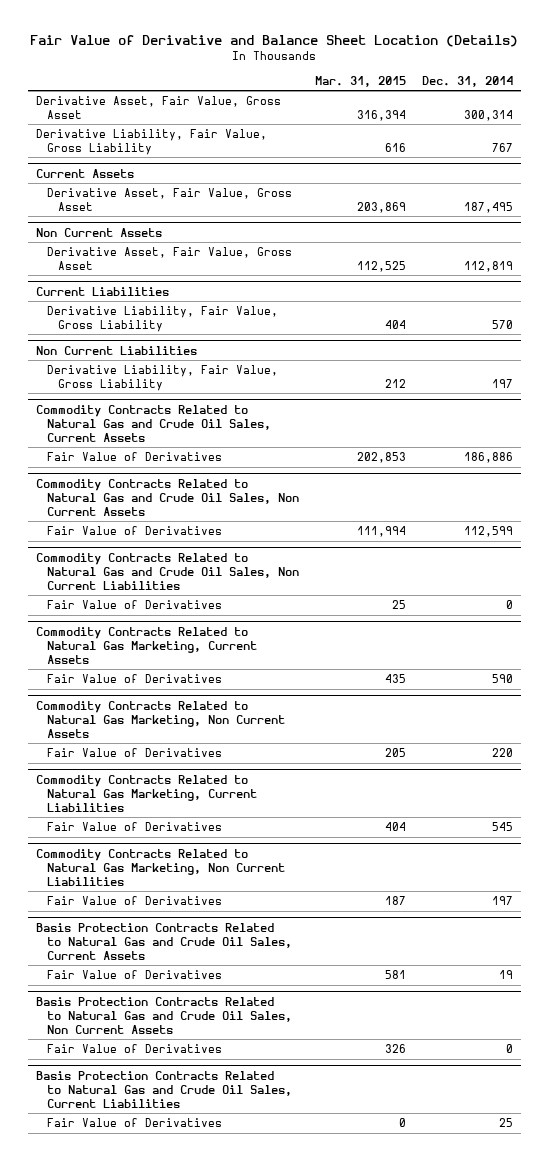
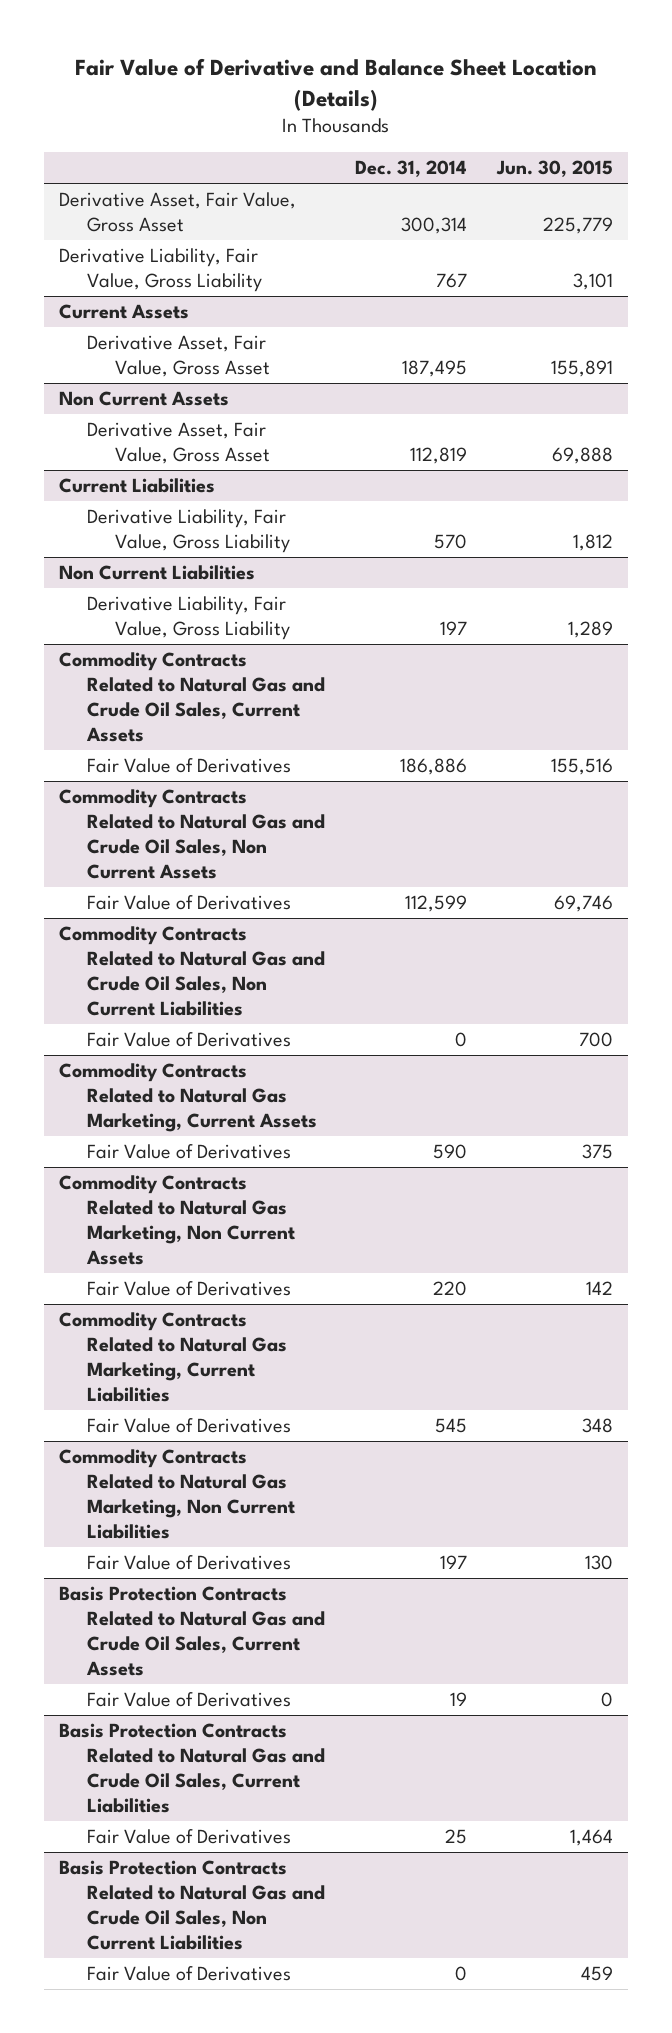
[314,75,406,87] Mar. 31, 2015 -> none
none -> [496,160,614,178] Jun. 30, 2015
[35,996,292,1034] Basis Protection Contracts Related to Natural Gas and Crude Oil Sales, Non Current Assets -> none
[46,1043,222,1053] Fair Value of Derivatives -> none
none -> [58,1859,325,1951] Basis Protection Contracts Related to Natural Gas and Crude Oil Sales, Non Current Liabilities
none -> [86,1965,291,1981] Fair Value of Derivatives

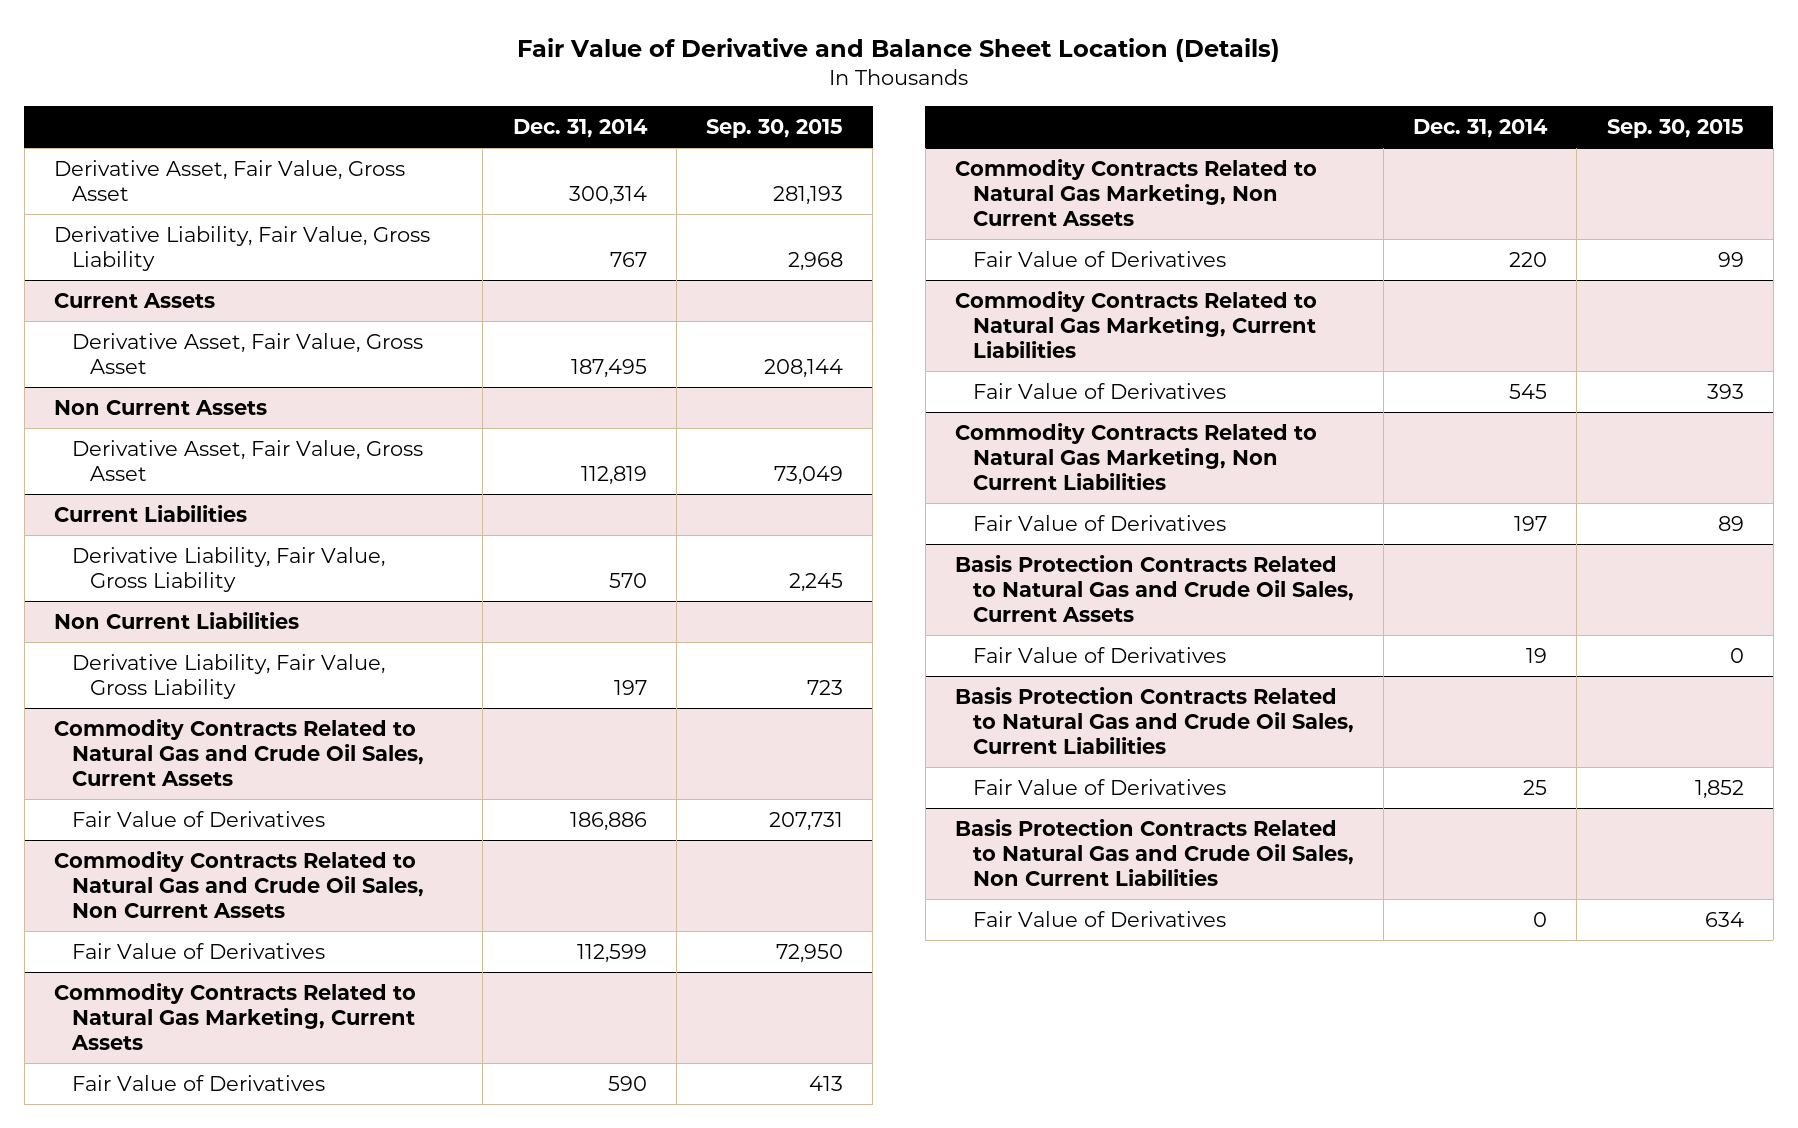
[496,160,614,178] Jun. 30, 2015 -> none
none -> [705,118,843,138] Sep. 30, 2015
[58,925,325,1017] Commodity Contracts Related to Natural Gas and Crude Oil Sales, Non Current Liabilities -> none
[86,1031,291,1047] Fair Value of Derivatives -> none

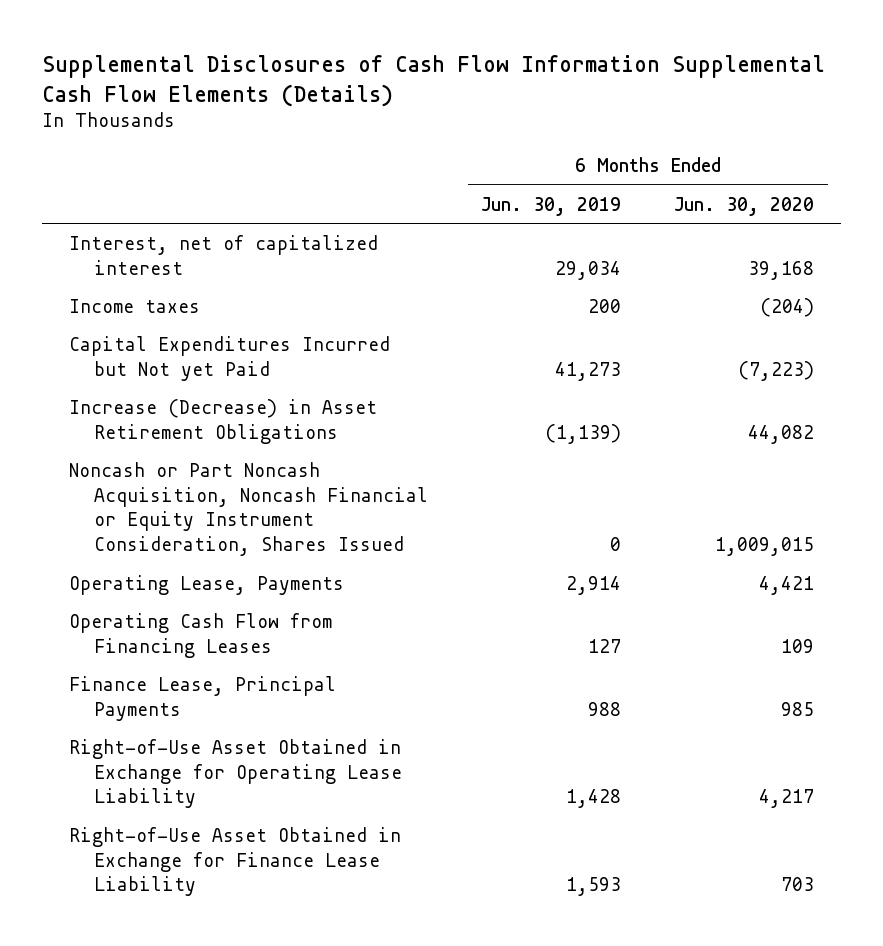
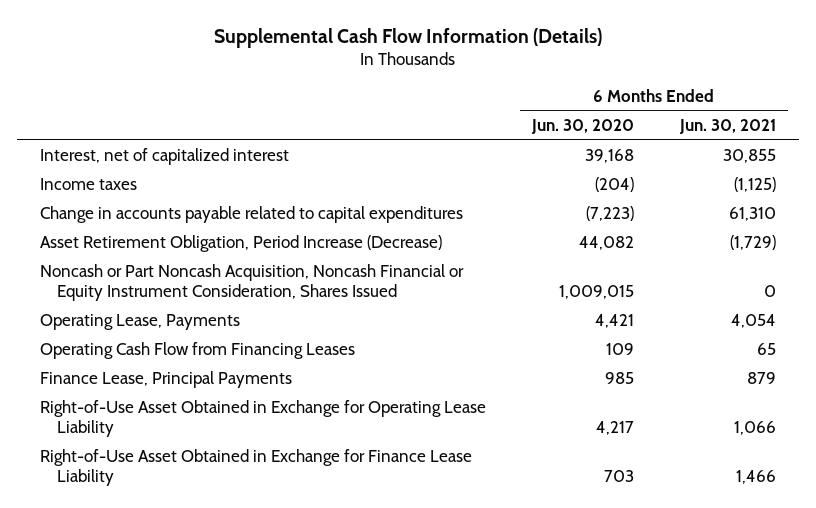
[42,54,826,107] Supplemental Disclosures of Cash Flow Information Supplemental Cash Flow Elements (Details) -> [213,27,602,48] Supplemental Cash Flow Information (Details)
[481,196,622,216] Jun. 30, 2019 -> none
none -> [679,119,777,135] Jun. 30, 2021
[68,335,390,381] Capital Expenditures Incurred but Not yet Paid -> [39,206,463,224] Change in accounts payable related to capital expenditures
[68,398,377,444] Increase (Decrease) in Asset Retirement Obligations -> [39,235,442,253] Asset Retirement Obligation, Period Increase (Decrease)

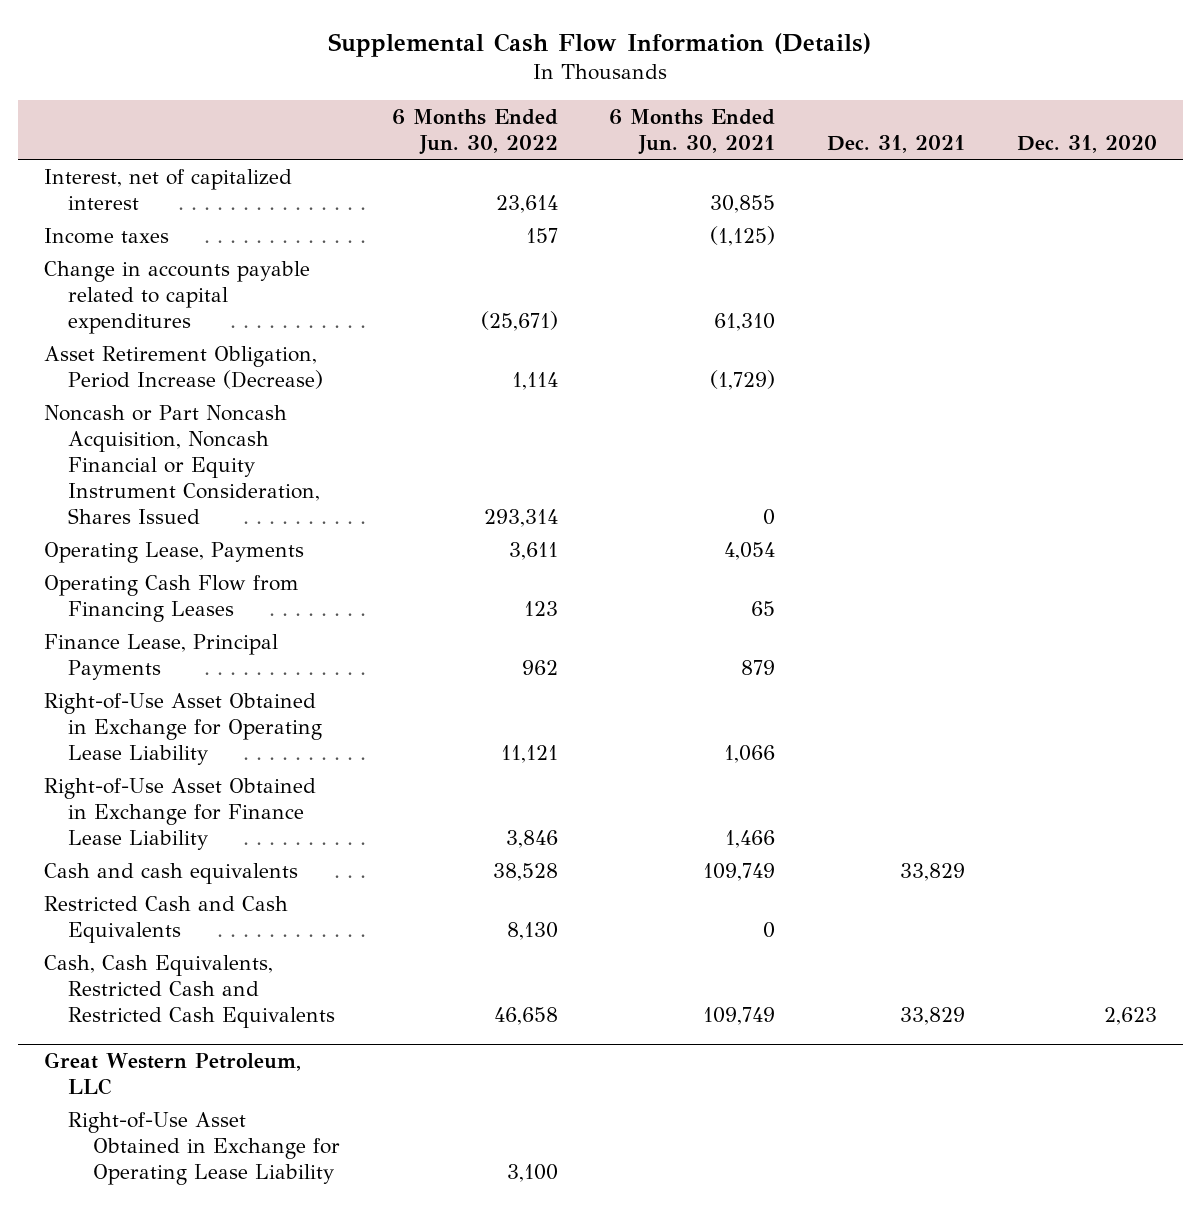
[530,119,634,135] Jun. 30, 2020 -> none
none -> [391,109,558,156] 6 Months Ended Jun. 30, 2022
none -> [826,135,965,154] Dec. 31, 2021
none -> [1016,135,1157,154] Dec. 31, 2020
none -> [43,862,298,884] Cash and cash equivalents
none -> [43,895,288,943] Restricted Cash and Cash Equivalents
none -> [43,954,336,1028] Cash, Cash Equivalents, Restricted Cash and Restricted Cash Equivalents
none -> [43,1051,301,1095] Great Western Petroleum, LLC
none -> [68,1111,340,1185] Right-of-Use Asset Obtained in Exchange for Operating Lease Liability

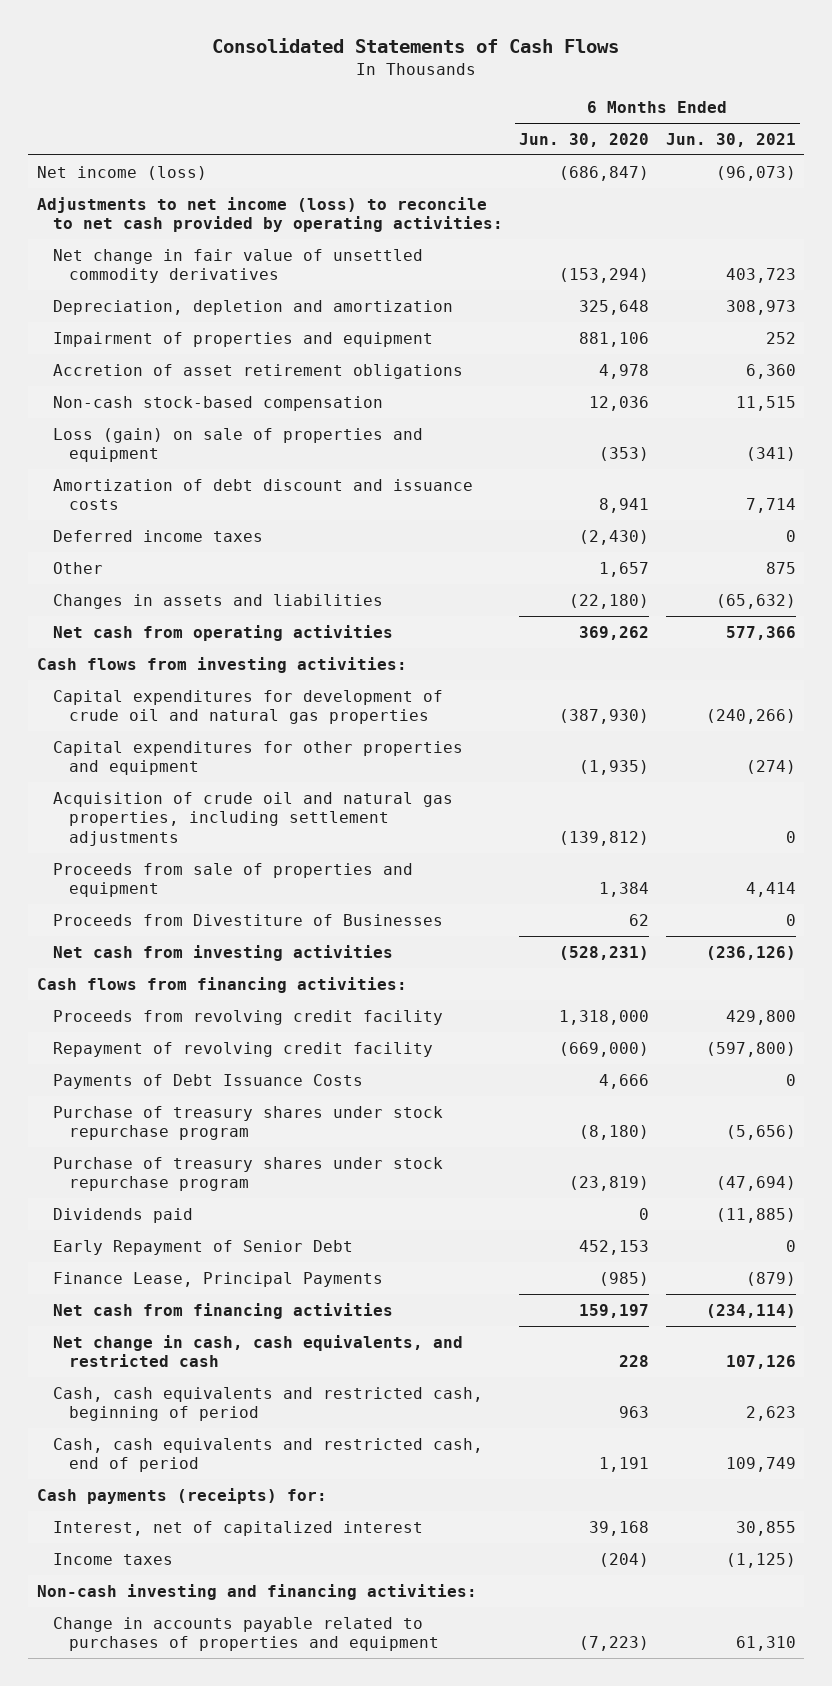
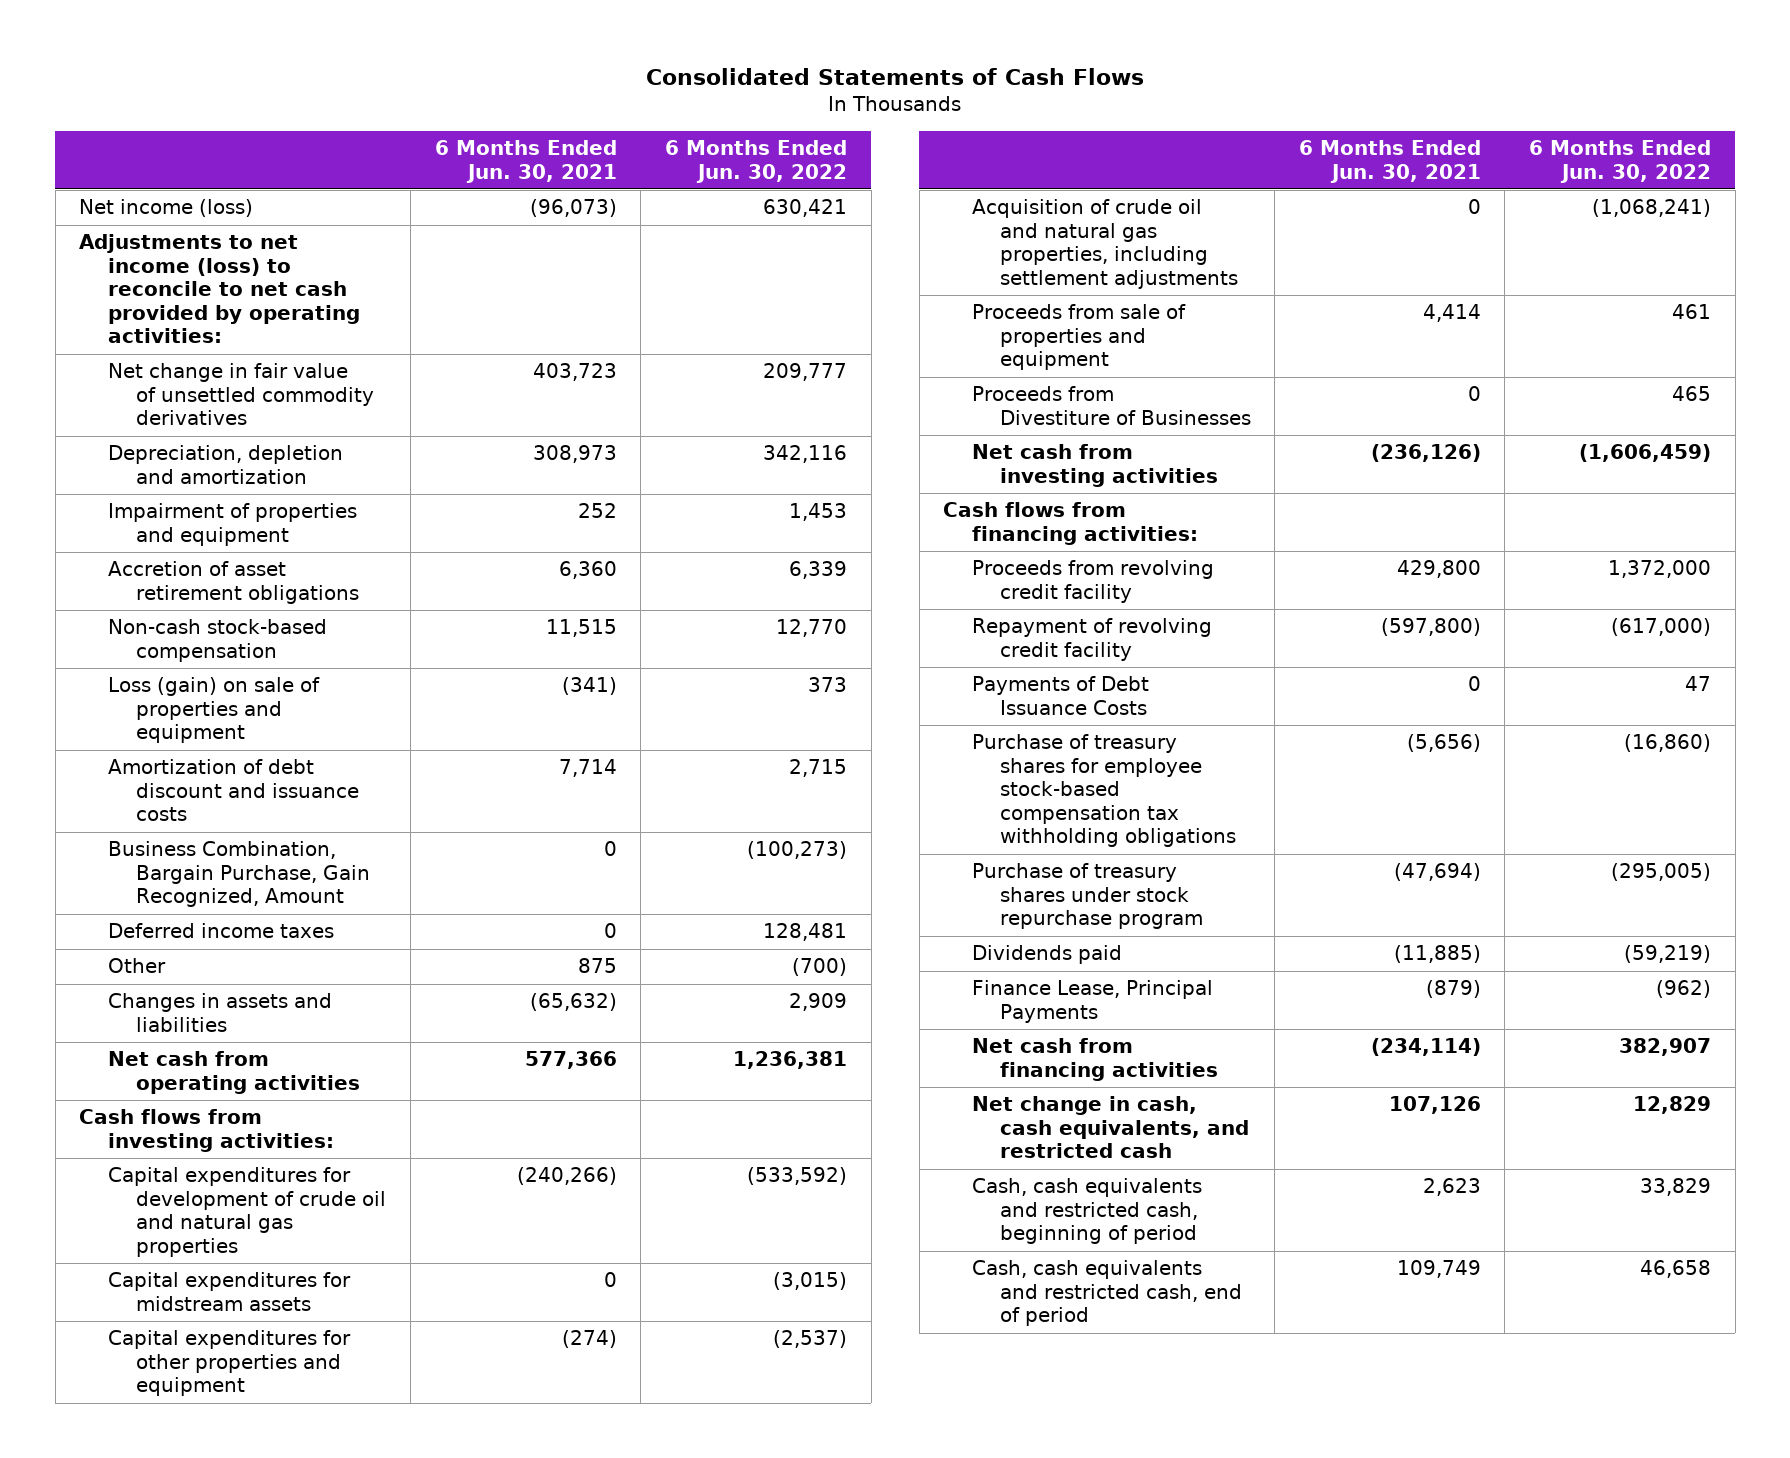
[519,132,650,147] Jun. 30, 2020 -> none
none -> [664,140,847,183] 6 Months Ended Jun. 30, 2022
none -> [107,841,370,908] Business Combination, Bargain Purchase, Gain Recognized, Amount
none -> [107,1272,351,1311] Capital expenditures for midstream assets
[52,1105,443,1141] Purchase of treasury shares under stock repurchase program -> [971,734,1236,848] Purchase of treasury shares for employee stock-based compensation tax withholding obligations
[52,1239,353,1255] Early Repayment of Senior Debt -> none
[36,1487,327,1504] Cash payments (receipts) for: -> none
[52,1520,423,1536] Interest, net of capitalized interest -> none
[52,1552,173,1565] Income taxes -> none
[36,1583,477,1600] Non-cash investing and financing activities: -> none
[52,1616,439,1652] Change in accounts payable related to purchases of properties and equipment -> none

